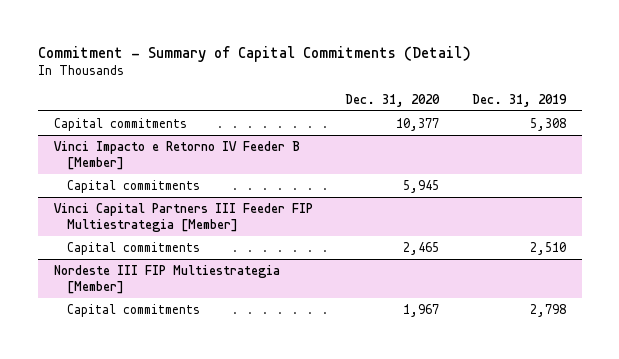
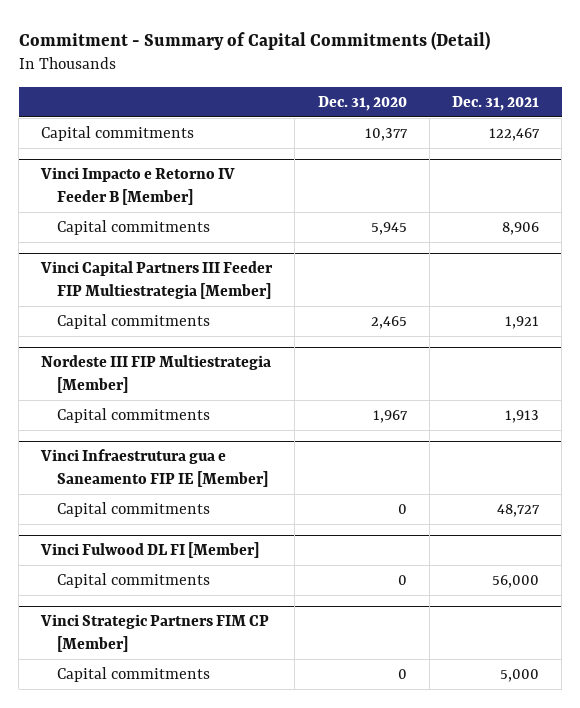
[471,93,567,107] Dec. 31, 2019 -> none
none -> [452,95,540,111] Dec. 31, 2021
none -> [40,449,269,487] Vinci Infraestrutura gua e Saneamento FIP IE [Member]
none -> [57,502,211,518] Capital commitments
none -> [40,542,260,559] Vinci Fulwood DL FI [Member]
none -> [57,573,211,589] Capital commitments
none -> [40,614,270,652] Vinci Strategic Partners FIM CP [Member]
none -> [57,667,211,683] Capital commitments

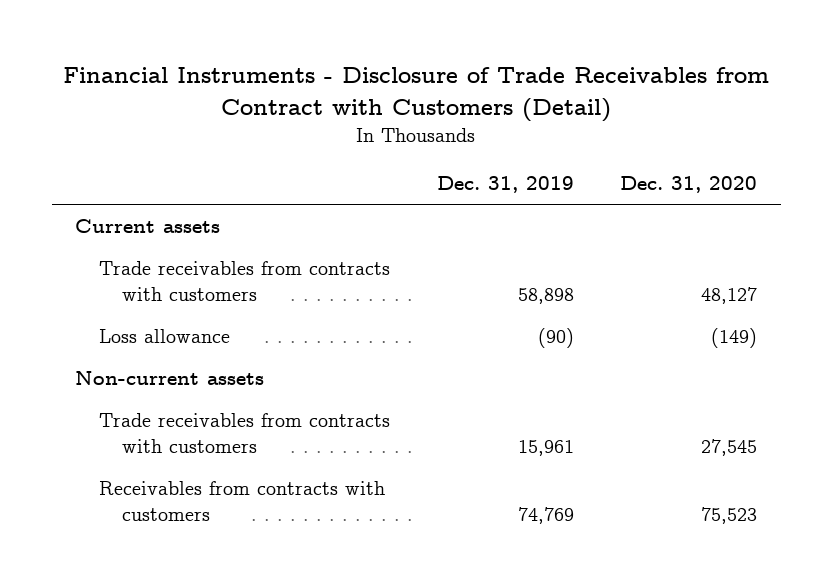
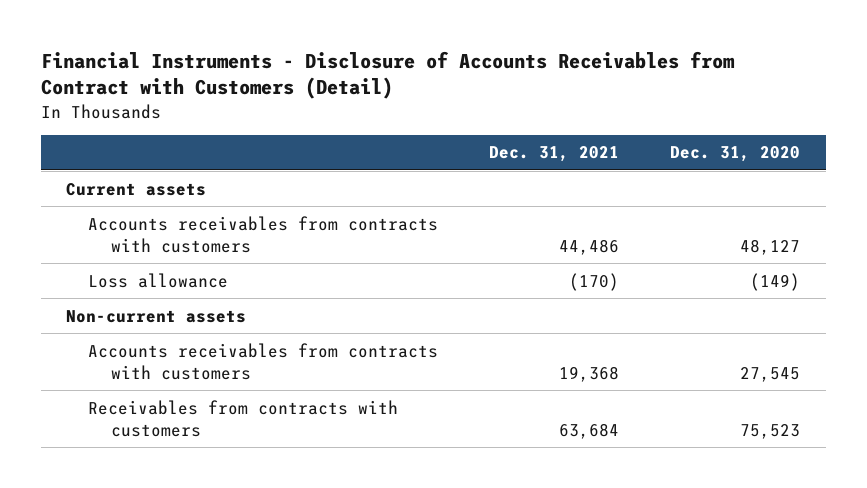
[63,67,770,122] Financial Instruments - Disclosure of Trade Receivables from Contract with Customers (Detail) -> [41,50,736,100] Financial Instruments - Disclosure of Accounts Receivables from Contract with Customers (Detail)
[436,175,574,193] Dec. 31, 2019 -> none
none -> [489,146,620,163] Dec. 31, 2021
[98,261,390,302] Trade receivables from contracts with customers -> [88,215,439,253] Accounts receivables from contracts with customers
[98,413,390,454] Trade receivables from contracts with customers -> [88,342,439,380] Accounts receivables from contracts with customers

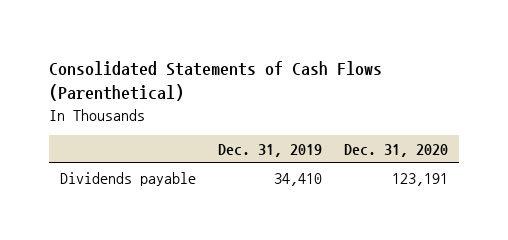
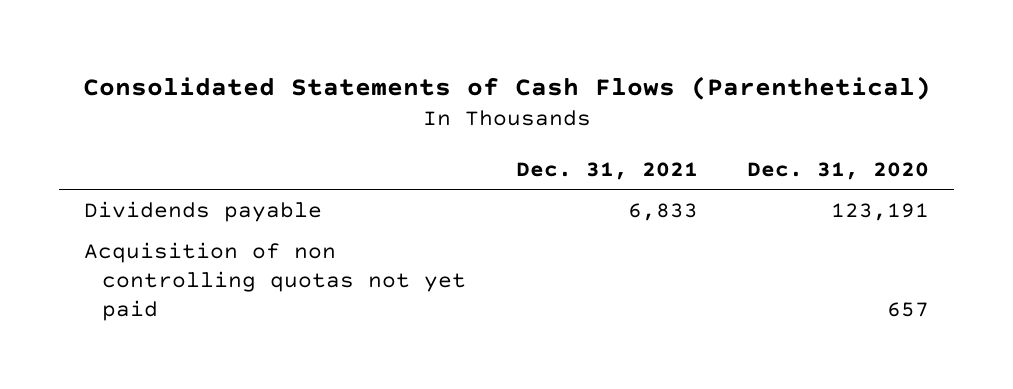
[218,144,323,158] Dec. 31, 2019 -> none
none -> [515,161,698,180] Dec. 31, 2021
none -> [83,242,466,322] Acquisition of non controlling quotas not yet paid

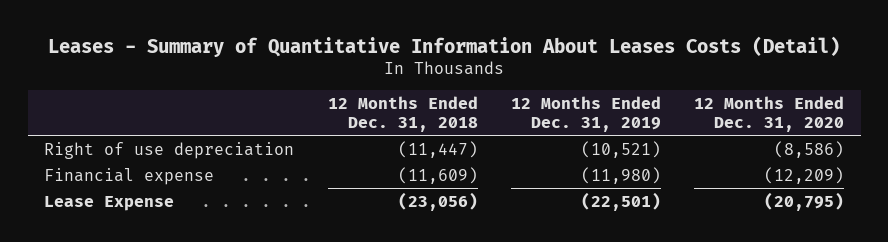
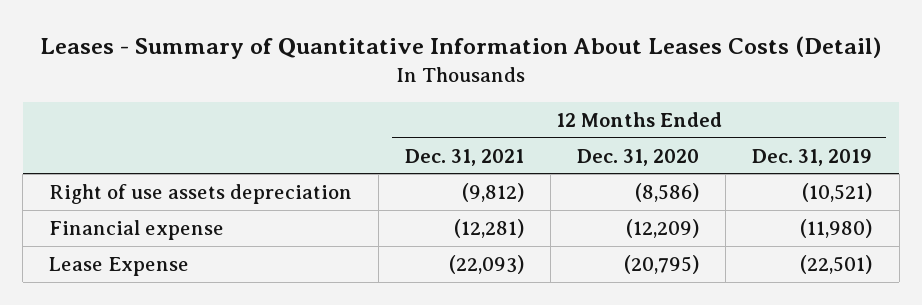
[327,95,478,132] 12 Months Ended Dec. 31, 2018 -> none
none -> [405,148,525,166] Dec. 31, 2021
[44,141,295,159] Right of use depreciation -> [49,183,353,204] Right of use assets depreciation

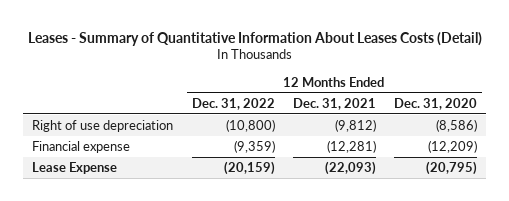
[752,148,873,166] Dec. 31, 2019 -> none
none -> [191,97,275,110] Dec. 31, 2022
[49,183,353,204] Right of use assets depreciation -> [32,120,174,133] Right of use depreciation

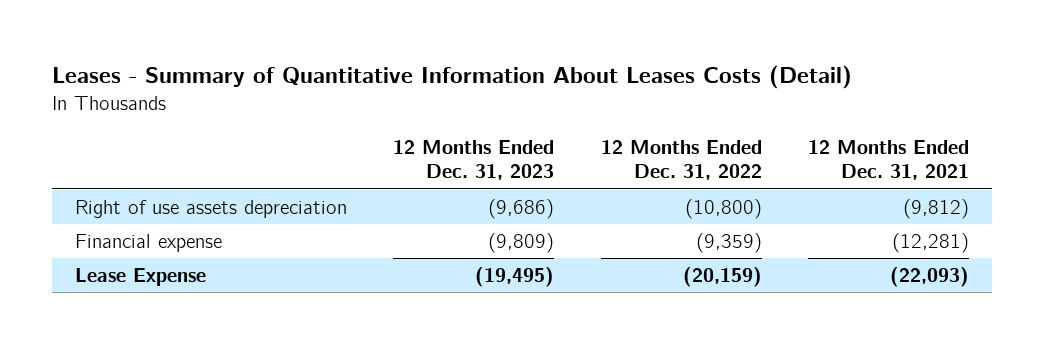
[393,97,477,110] Dec. 31, 2020 -> none
none -> [393,139,555,181] 12 Months Ended Dec. 31, 2023
[32,120,174,133] Right of use depreciation -> [75,199,348,218] Right of use assets depreciation

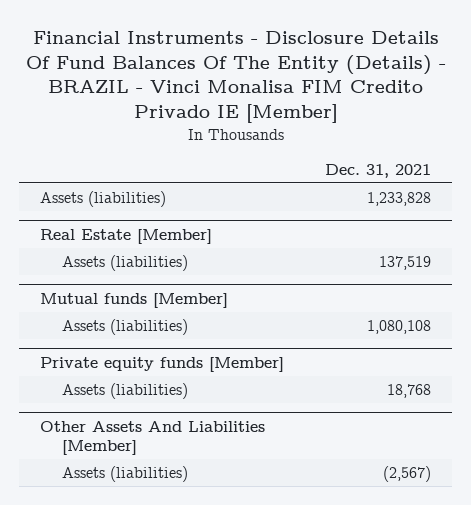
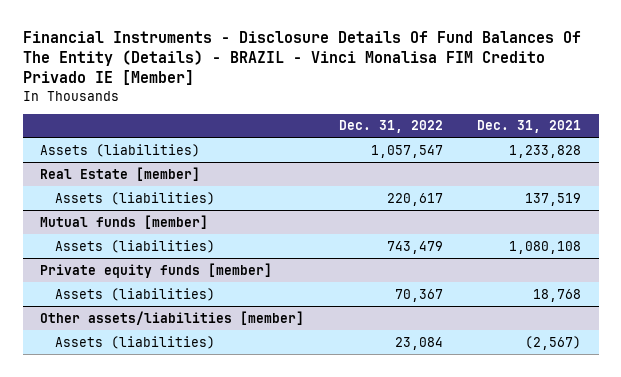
none -> [338,120,443,134] Dec. 31, 2022
[40,228,213,244] Real Estate [Member] -> [39,166,200,181] Real Estate [member]
[40,292,229,308] Mutual funds [Member] -> [39,214,208,229] Mutual funds [member]
[40,356,285,372] Private equity funds [Member] -> [39,262,272,278] Private equity funds [member]
[40,420,266,455] Other Assets And Liabilities [Member] -> [39,310,304,325] Other assets/liabilities [member]

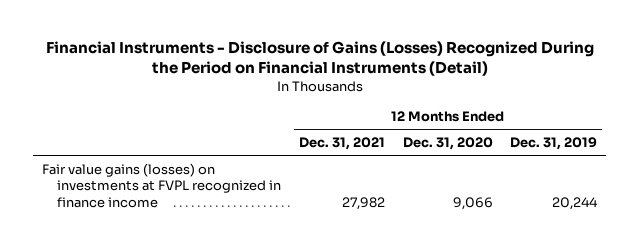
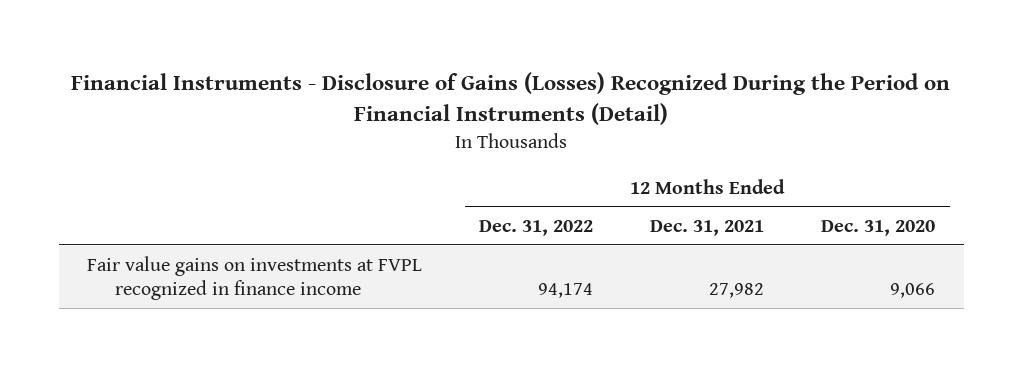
[510,136,598,150] Dec. 31, 2019 -> none
none -> [479,219,594,236] Dec. 31, 2022
[42,162,281,208] Fair value gains (losses) on investments at FVPL recognized in finance income -> [87,256,423,300] Fair value gains on investments at FVPL recognized in finance income

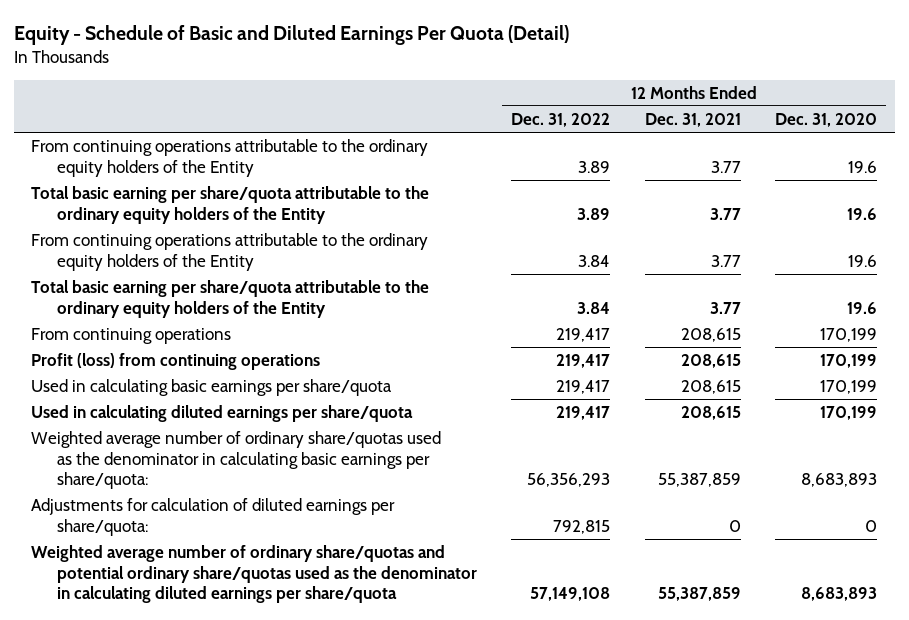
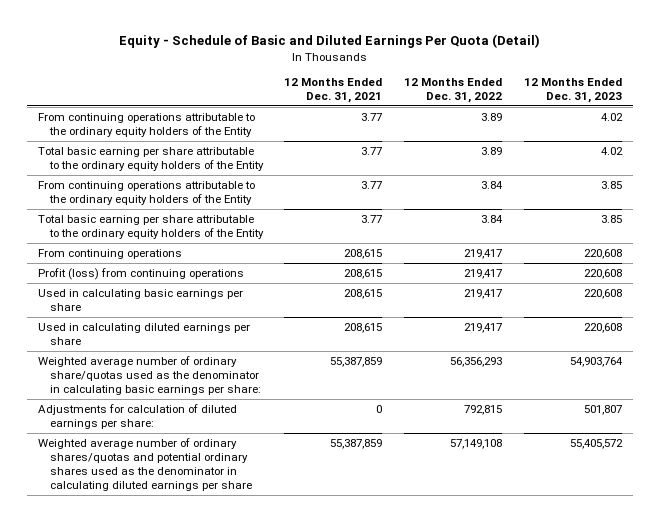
[775,113,878,128] Dec. 31, 2020 -> none
none -> [523,77,622,103] 12 Months Ended Dec. 31, 2023
[31,186,430,224] Total basic earning per share/quota attributable to the ordinary equity holders of the Entity -> [38,146,264,171] Total basic earning per share attributable to the ordinary equity holders of the Entity
[31,280,430,318] Total basic earning per share/quota attributable to the ordinary equity holders of the Entity -> [38,214,264,239] Total basic earning per share attributable to the ordinary equity holders of the Entity
[31,379,393,397] Used in calculating basic earnings per share/quota -> [38,288,244,311] Used in calculating basic earnings per share
[31,405,414,423] Used in calculating diluted earnings per share/quota -> [38,322,251,345] Used in calculating diluted earnings per share
[31,431,442,490] Weighted average number of ordinary share/quotas used as the denominator in calculating basic earnings per share/quota: -> [38,355,261,396] Weighted average number of ordinary share/quotas used as the denominator in calculating basic earnings per share:
[31,498,396,536] Adjustments for calculation of diluted earnings per share/quota: -> [38,403,238,429] Adjustments for calculation of diluted earnings per share:
[31,545,477,604] Weighted average number of ordinary share/quotas and potential ordinary share/quotas used as the denominator in calculating diluted earnings per share/quota -> [38,437,252,492] Weighted average number of ordinary shares/quotas and potential ordinary shares used as the denominator in calculating diluted earnings per share

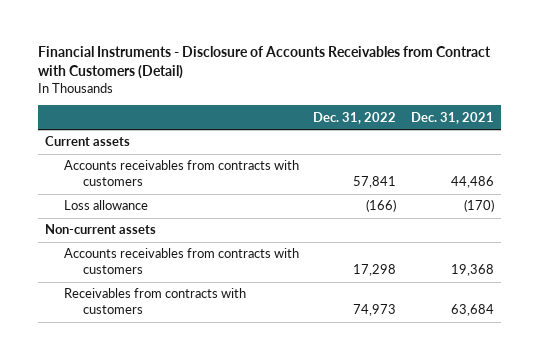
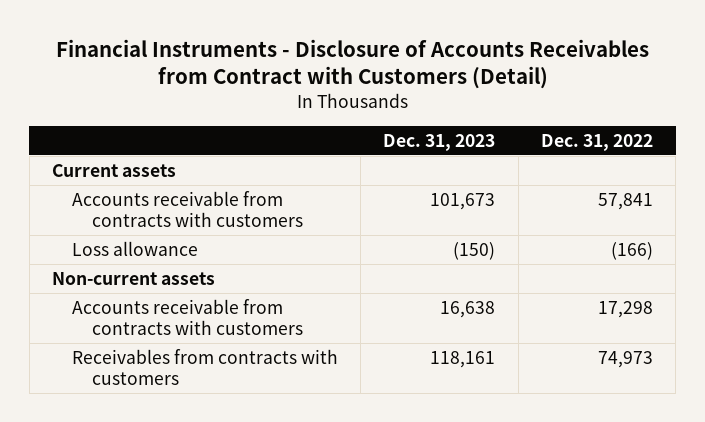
[410,111,494,124] Dec. 31, 2021 -> none
none -> [383,133,496,151] Dec. 31, 2023
[64,160,300,187] Accounts receivables from contracts with customers -> [71,190,303,228] Accounts receivable from contracts with customers
[64,248,300,275] Accounts receivables from contracts with customers -> [71,298,303,336] Accounts receivable from contracts with customers

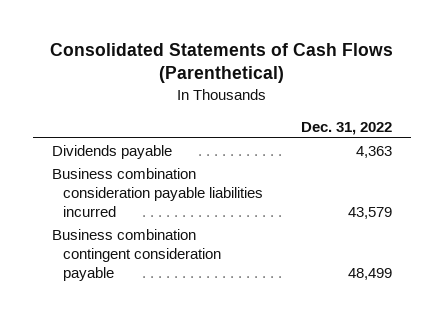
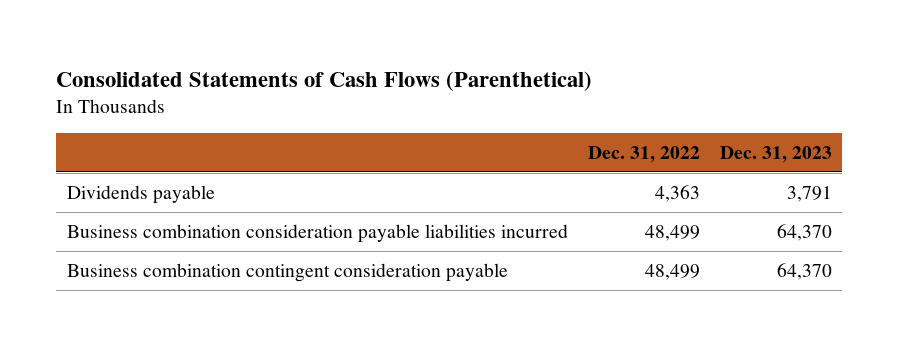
none -> [720,145,833,163] Dec. 31, 2023
[348,206,393,219] 43,579 -> [644,225,700,242] 48,499

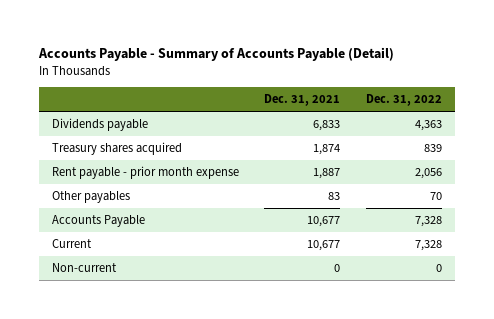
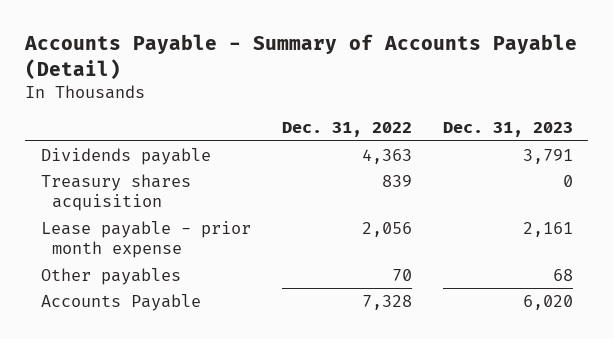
[264,94,341,107] Dec. 31, 2021 -> none
none -> [442,122,573,138] Dec. 31, 2023
[51,142,182,156] Treasury shares acquired -> [40,173,191,212] Treasury shares acquisition
[51,166,239,180] Rent payable - prior month expense -> [40,220,251,259] Lease payable - prior month expense
[51,239,92,249] Current -> none
[51,263,117,273] Non-current -> none

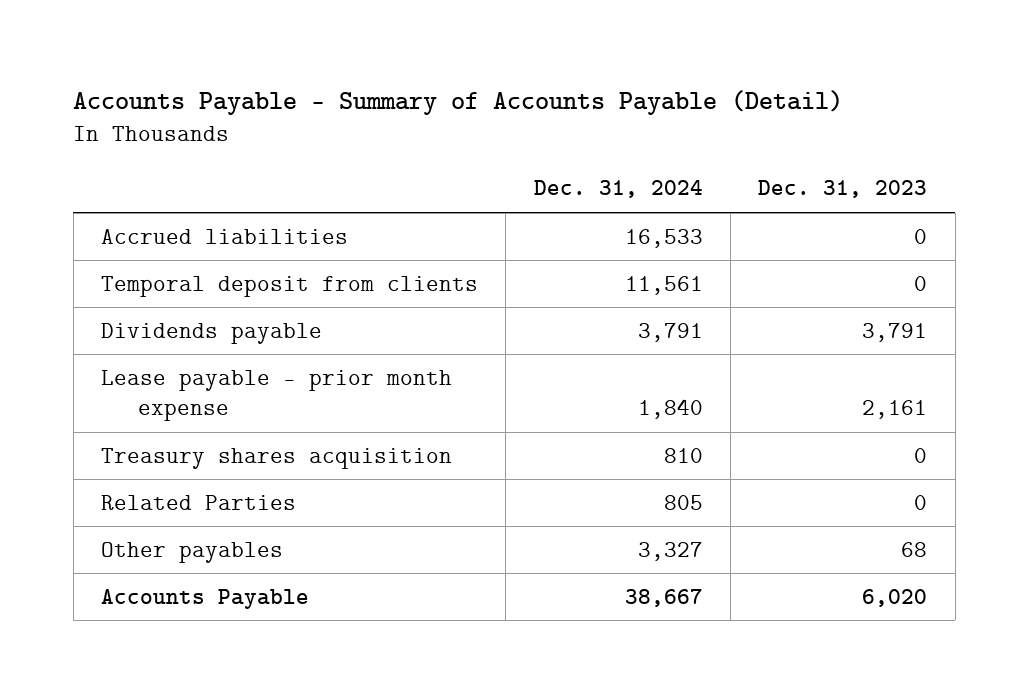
[281,122,412,138] Dec. 31, 2022 -> none
none -> [533,180,703,199] Dec. 31, 2024
none -> [100,228,348,244] Accrued liabilities
none -> [100,275,478,297] Temporal deposit from clients
[40,173,191,212] Treasury shares acquisition -> [100,447,452,469] Treasury shares acquisition
none -> [100,494,296,510] Related Parties

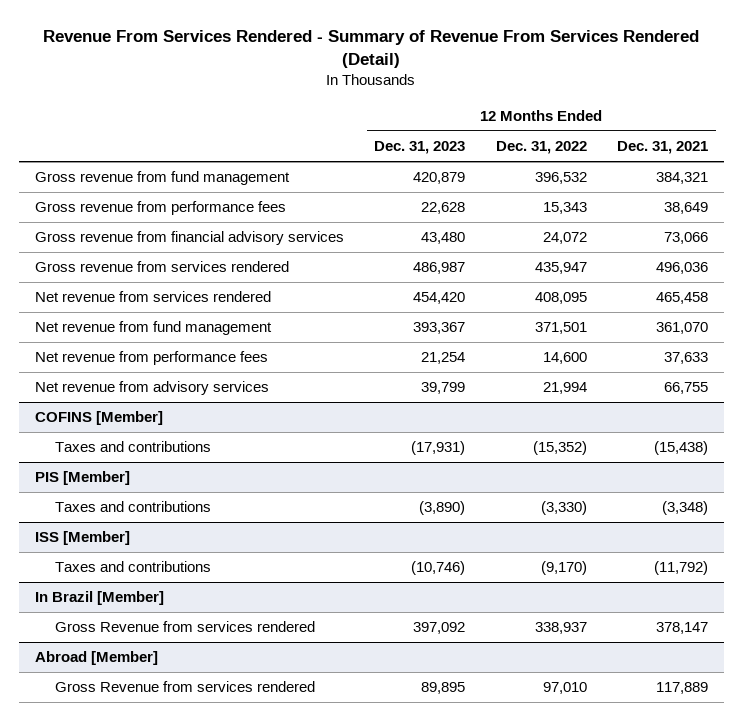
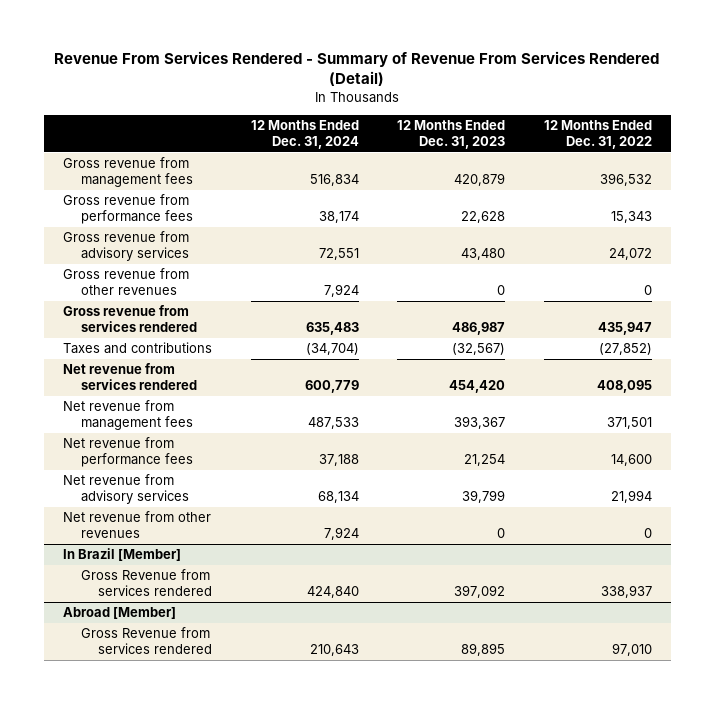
[617,141,709,155] Dec. 31, 2021 -> none
none -> [250,120,359,150] 12 Months Ended Dec. 31, 2024
[34,171,290,186] Gross revenue from fund management -> [63,157,193,188] Gross revenue from management fees
[34,231,344,246] Gross revenue from financial advisory services -> [63,231,190,262] Gross revenue from advisory services
none -> [63,268,190,296] Gross revenue from other revenues
none -> [63,342,213,355] Taxes and contributions
[34,321,272,336] Net revenue from fund management -> [63,400,193,431] Net revenue from management fees
[34,411,163,426] COFINS [Member] -> none
[54,441,211,453] Taxes and contributions -> none
[34,471,130,486] PIS [Member] -> none
[54,501,211,513] Taxes and contributions -> none
[34,531,130,546] ISS [Member] -> none
[54,561,211,573] Taxes and contributions -> none
none -> [63,511,212,539] Net revenue from other revenues

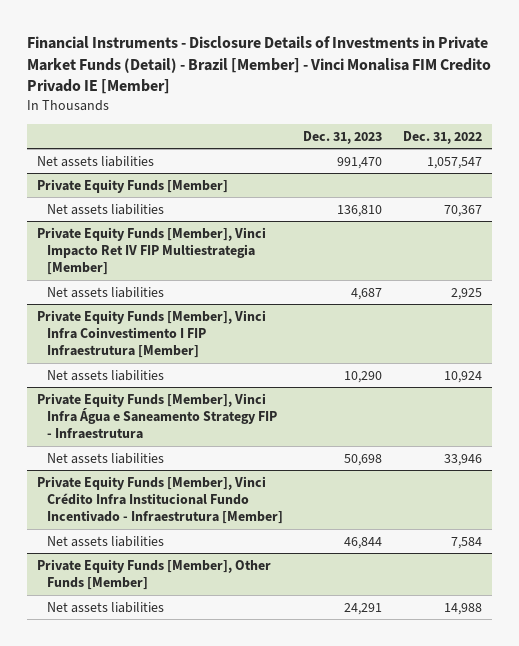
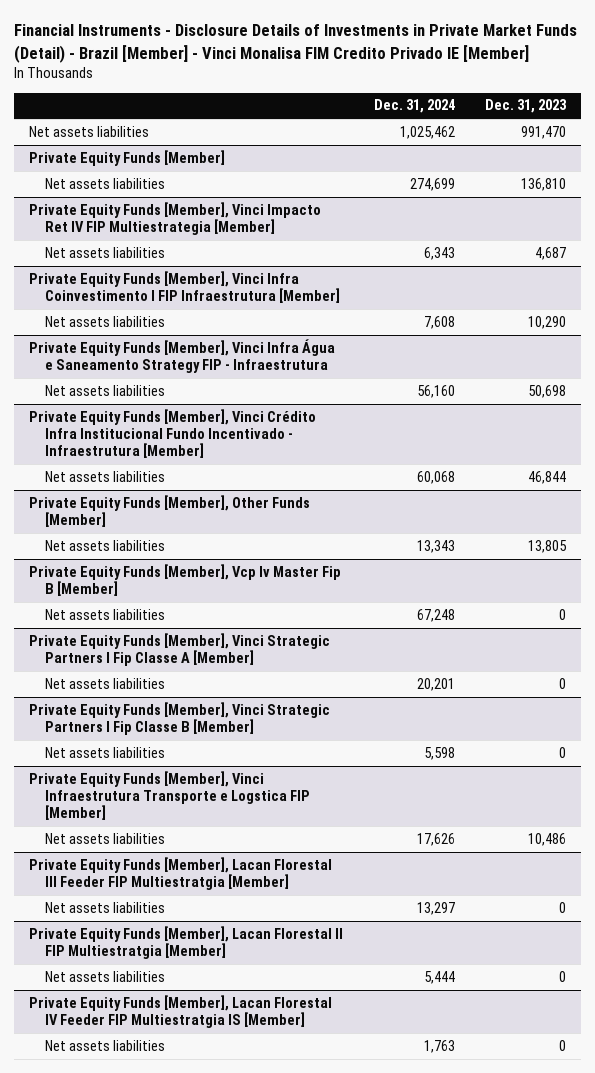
[402,130,482,144] Dec. 31, 2022 -> none
none -> [373,99,455,114] Dec. 31, 2024
[344,602,383,615] 24,291 -> [528,539,568,553] 13,805
none -> [29,563,342,596] Private Equity Funds [Member], Vcp Iv Master Fip B [Member]
none -> [45,608,166,620] Net assets liabilities
none -> [29,632,331,666] Private Equity Funds [Member], Vinci Strategic Partners I Fip Classe A [Member]
none -> [45,677,166,689] Net assets liabilities
none -> [29,701,331,735] Private Equity Funds [Member], Vinci Strategic Partners I Fip Classe B [Member]
none -> [45,746,166,758] Net assets liabilities
none -> [29,770,311,820] Private Equity Funds [Member], Vinci Infraestrutura Transporte e Logstica FIP [Member]
none -> [45,832,166,844] Net assets liabilities
none -> [29,856,333,890] Private Equity Funds [Member], Lacan Florestal III Feeder FIP Multiestratgia [Member]
none -> [45,901,166,913] Net assets liabilities
none -> [29,925,344,959] Private Equity Funds [Member], Lacan Florestal II FIP Multiestratgia [Member]
none -> [45,970,166,982] Net assets liabilities
none -> [29,994,333,1028] Private Equity Funds [Member], Lacan Florestal IV Feeder FIP Multiestratgia IS [Member]
none -> [45,1039,166,1051] Net assets liabilities

